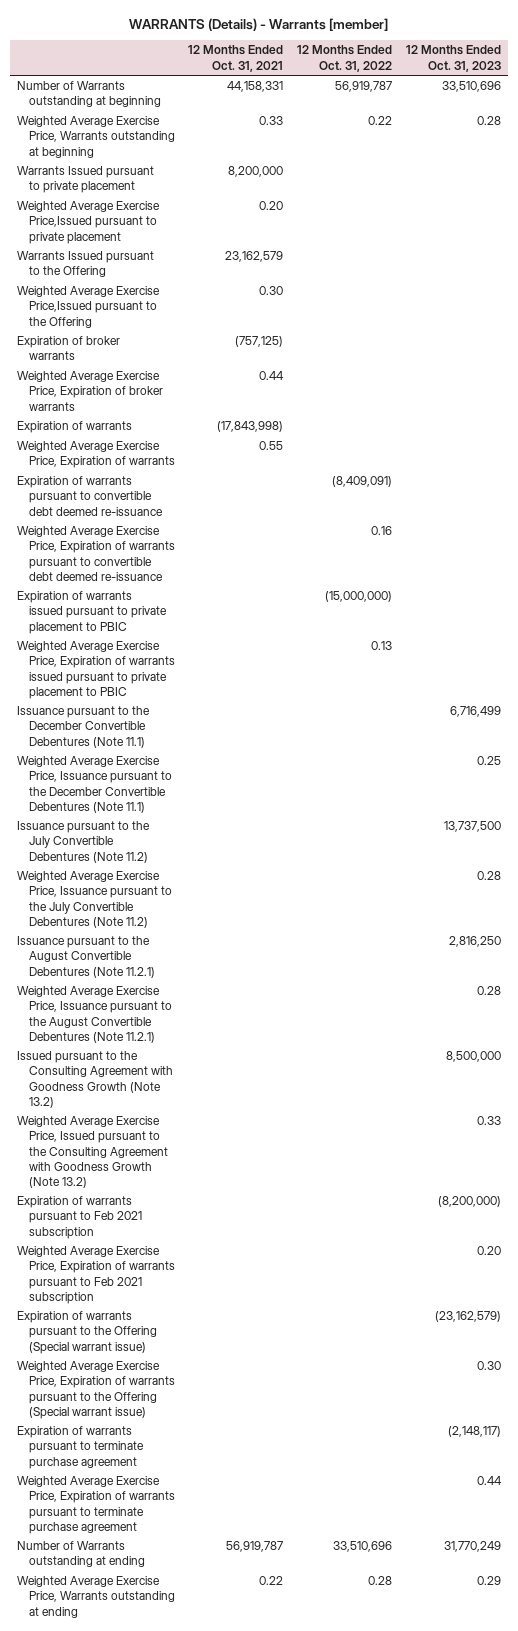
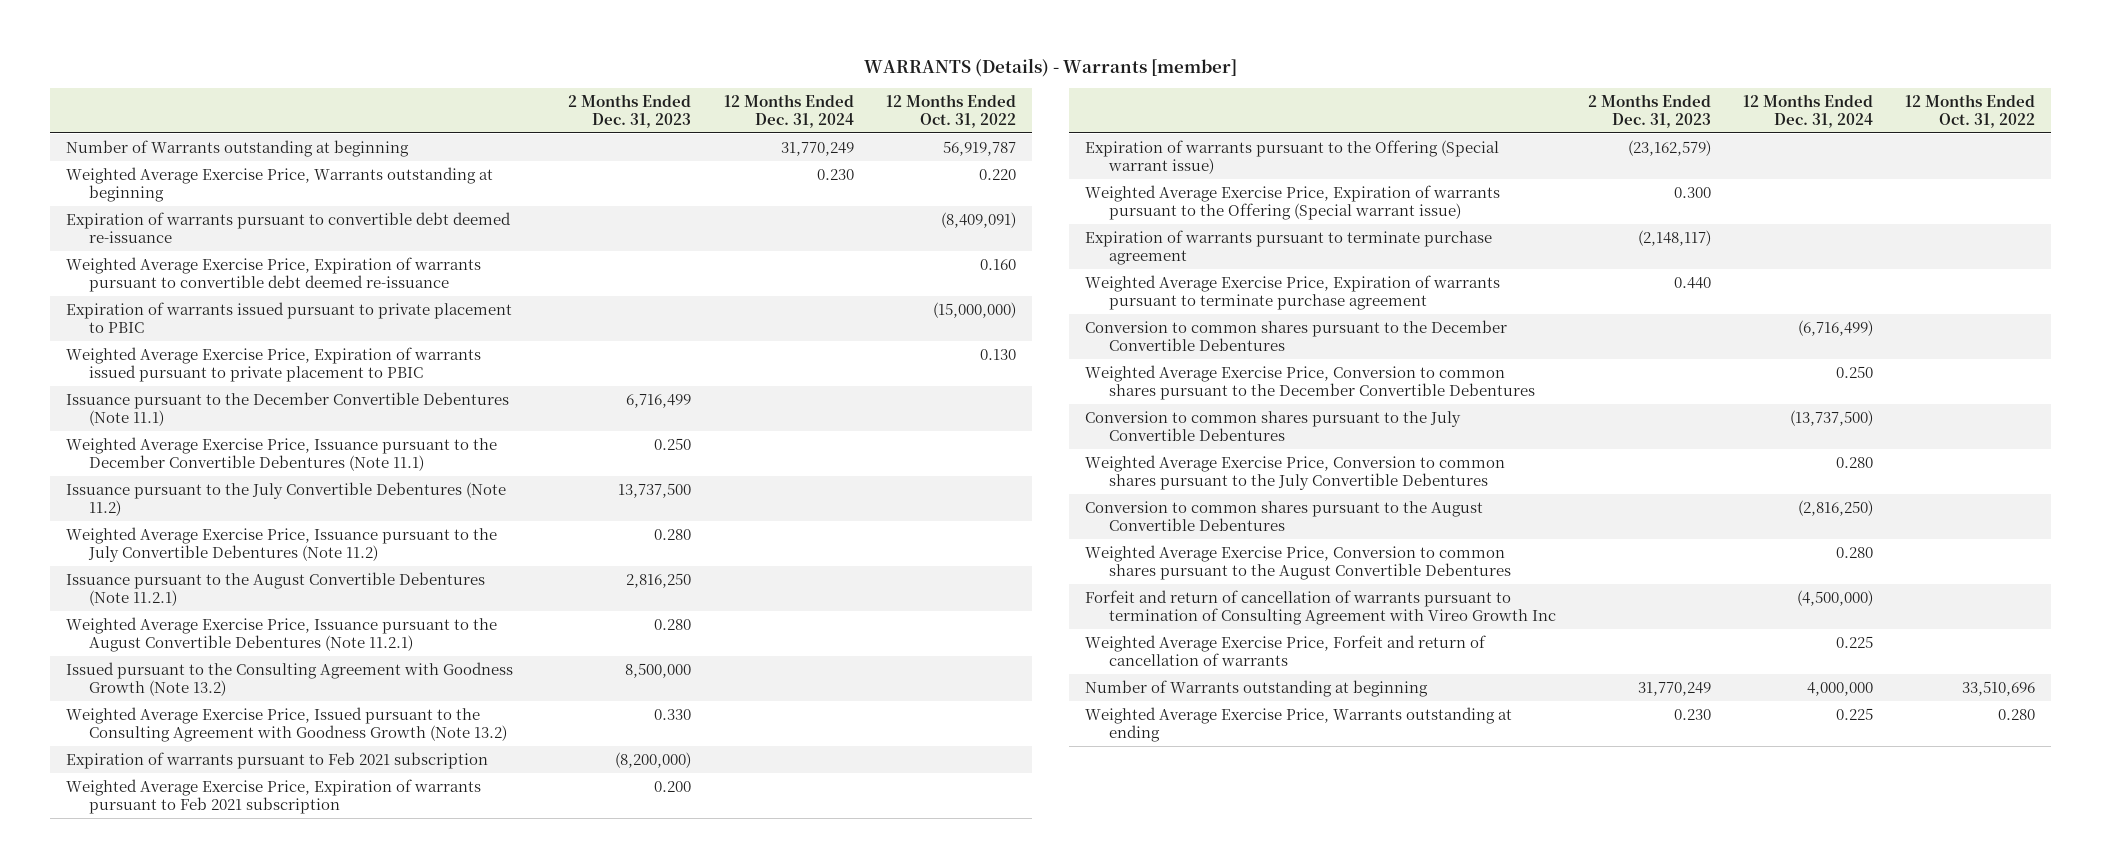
[188,45,284,72] 12 Months Ended Oct. 31, 2021 -> none
[405,45,501,72] 12 Months Ended Oct. 31, 2023 -> none
none -> [568,94,692,128] 2 Months Ended Dec. 31, 2023
none -> [723,94,854,128] 12 Months Ended Dec. 31, 2024
[16,166,154,194] Warrants Issued pursuant to private placement -> none
[16,201,160,244] Weighted Average Exercise Price,Issued pursuant to private placement -> none
[16,251,154,278] Warrants Issued pursuant to the Offering -> none
[16,286,160,328] Weighted Average Exercise Price,Issued pursuant to the Offering -> none
[16,336,120,361] Expiration of broker warrants -> none
[16,371,163,411] Weighted Average Exercise Price, Expiration of broker warrants -> none
[16,421,132,434] Expiration of warrants -> none
[16,441,175,469] Weighted Average Exercise Price, Expiration of warrants -> none
[368,116,393,126] 0.22 -> [978,168,1016,180] 0.220
[371,526,393,536] 0.16 -> [979,258,1016,270] 0.160
[371,641,393,651] 0.13 -> [979,348,1016,360] 0.130
none -> [1085,319,1508,351] Conversion to common shares pursuant to the December Convertible Debentures
none -> [1085,364,1535,400] Weighted Average Exercise Price, Conversion to common shares pursuant to the December Convertible Debentures
none -> [1085,410,1462,441] Conversion to common shares pursuant to the July Convertible Debentures
none -> [1085,454,1506,490] Weighted Average Exercise Price, Conversion to common shares pursuant to the July Convertible Debentures
none -> [1085,500,1484,531] Conversion to common shares pursuant to the August Convertible Debentures
none -> [1085,544,1511,580] Weighted Average Exercise Price, Conversion to common shares pursuant to the August Convertible Debentures
none -> [1085,589,1556,625] Forfeit and return of cancellation of warrants pursuant to termination of Consulting Agreement with Vireo Growth Inc
none -> [1085,634,1487,666] Weighted Average Exercise Price, Forfeit and return of cancellation of warrants
[16,1541,145,1568] Number of Warrants outstanding at ending -> [1085,679,1429,697] Number of Warrants outstanding at beginning
[368,1576,393,1586] 0.28 -> [1998,708,2036,720] 0.280

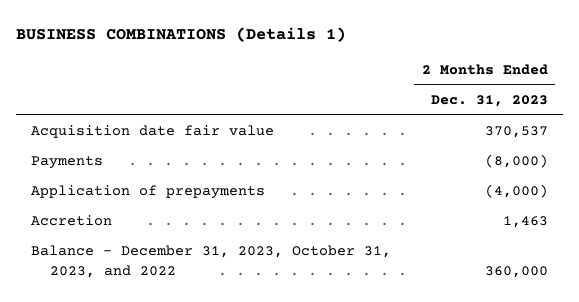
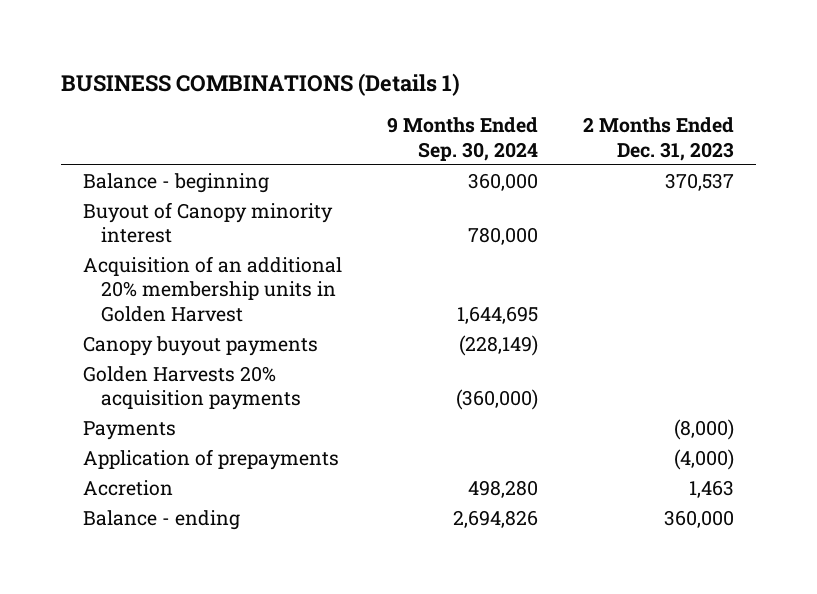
none -> [387,117,539,161] 9 Months Ended Sep. 30, 2024
[31,125,275,139] Acquisition date fair value -> [83,173,270,194] Balance - beginning
none -> [83,202,334,244] Buyout of Canopy minority interest
none -> [83,256,343,322] Acquisition of an additional 20% membership units in Golden Harvest
none -> [83,336,319,357] Canopy buyout payments
none -> [83,366,302,411] Golden Harvests 20% acquisition payments
[31,245,392,278] Balance - December 31, 2023, October 31, 2023, and 2022 -> [83,510,241,531] Balance - ending

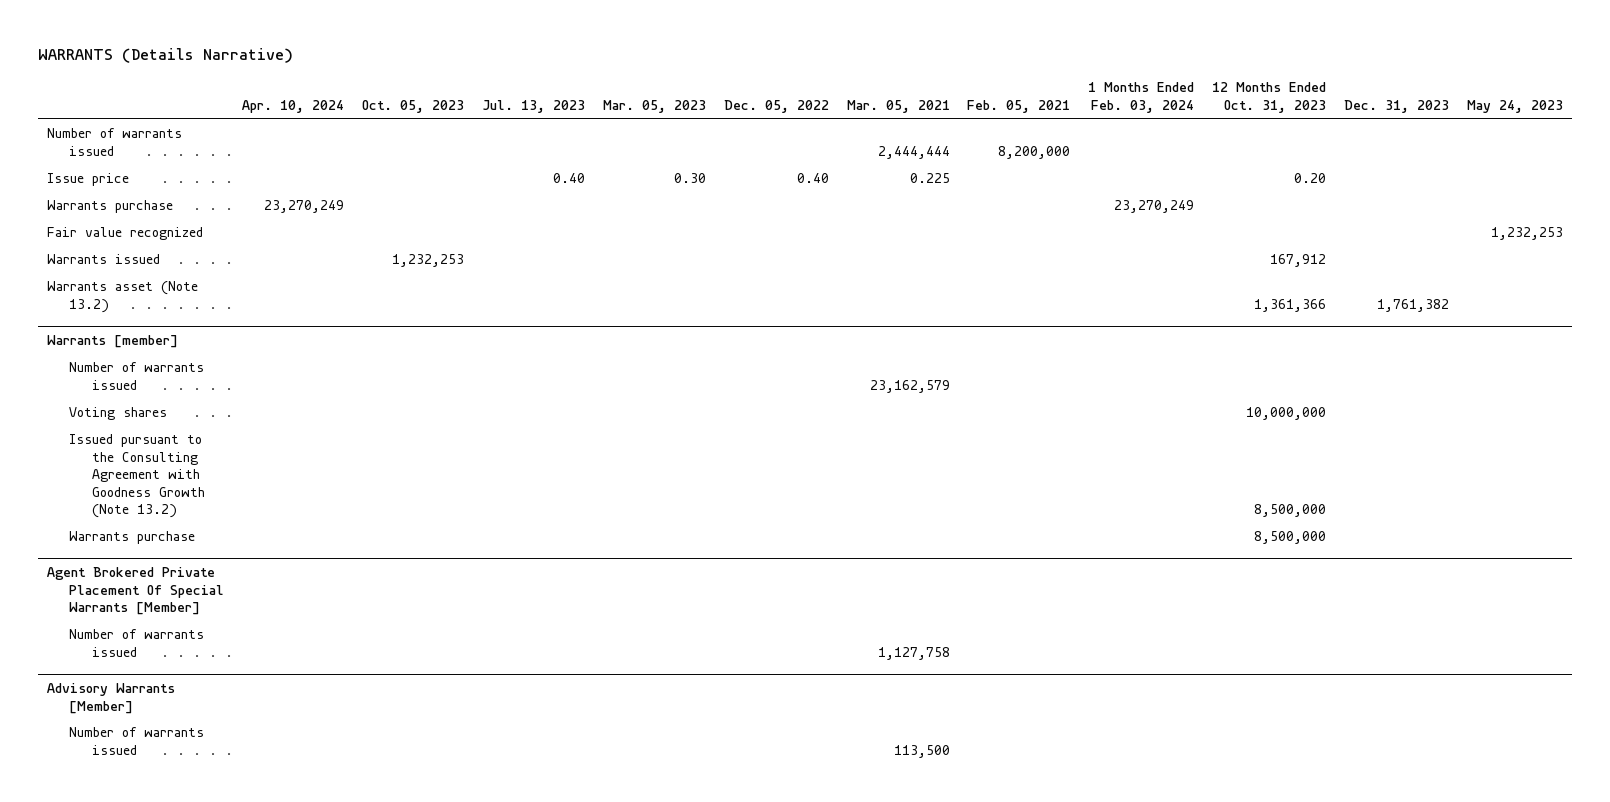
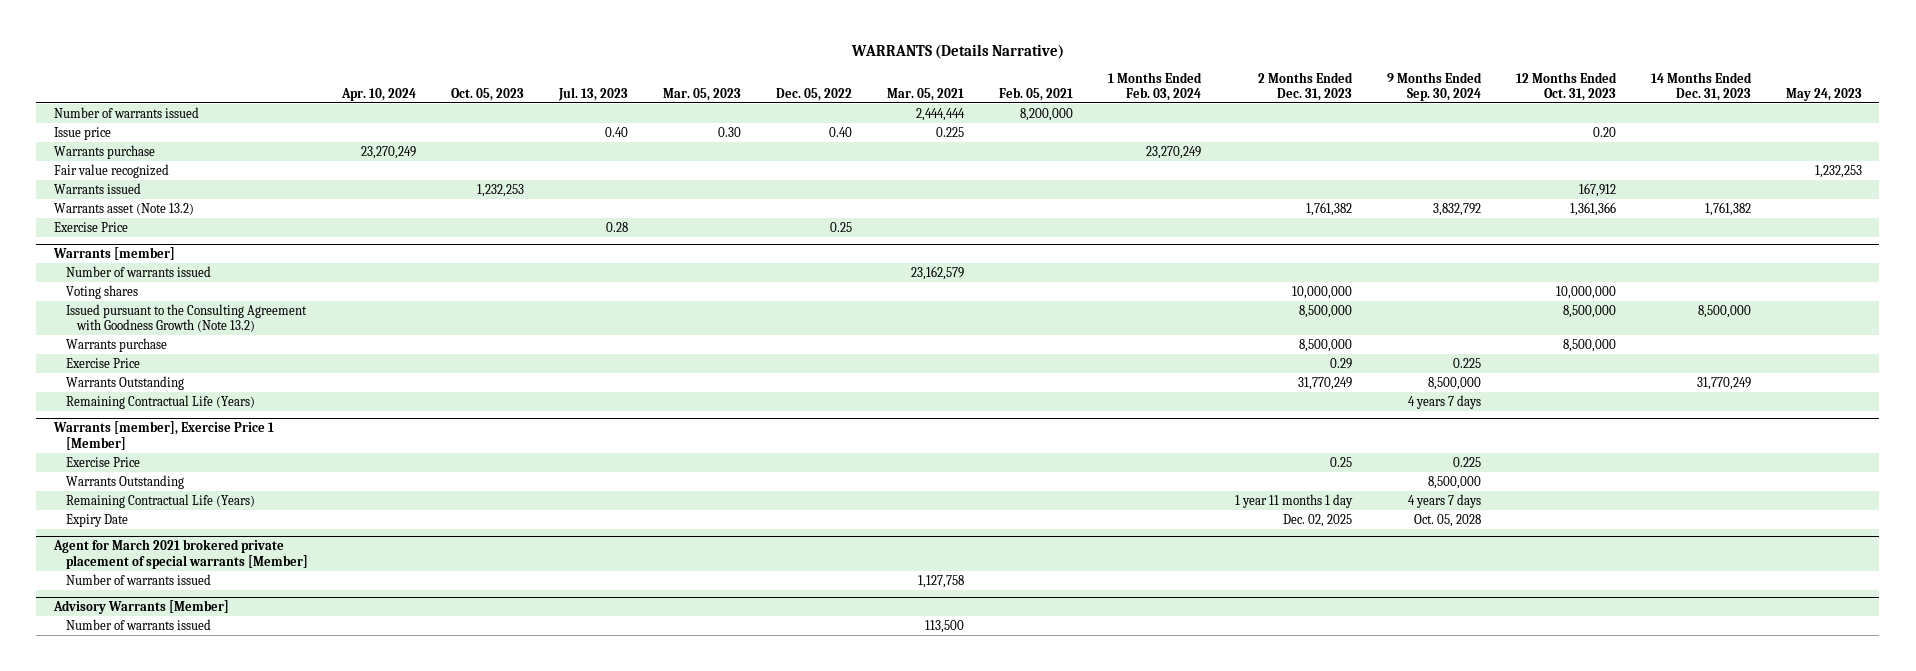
[1344,99,1450,113] Dec. 31, 2023 -> none
none -> [1258,71,1354,101] 2 Months Ended Dec. 31, 2023
none -> [1387,71,1483,101] 9 Months Ended Sep. 30, 2024
none -> [1650,71,1752,101] 14 Months Ended Dec. 31, 2023
none -> [53,221,128,232] Exercise Price
none -> [65,357,140,368] Exercise Price
none -> [65,375,184,390] Warrants Outstanding
none -> [65,394,255,409] Remaining Contractual Life (Years)
none -> [52,421,274,450] Warrants [member], Exercise Price 1 [Member]
none -> [65,456,140,467] Exercise Price
none -> [65,474,184,489] Warrants Outstanding
none -> [65,493,255,508] Remaining Contractual Life (Years)
none -> [65,513,128,527] Expiry Date
[47,567,225,616] Agent Brokered Private Placement Of Special Warrants [Member] -> [52,539,308,569] Agent for March 2021 brokered private placement of special warrants [Member]

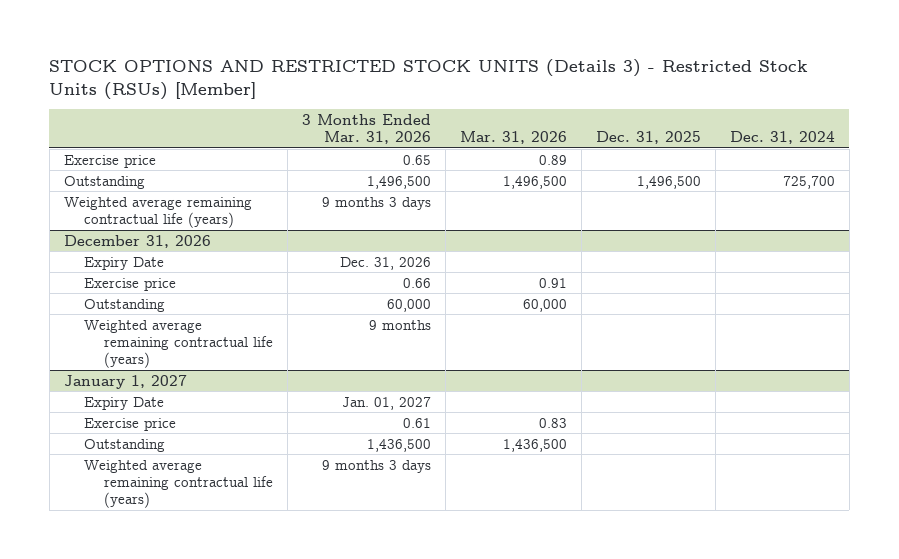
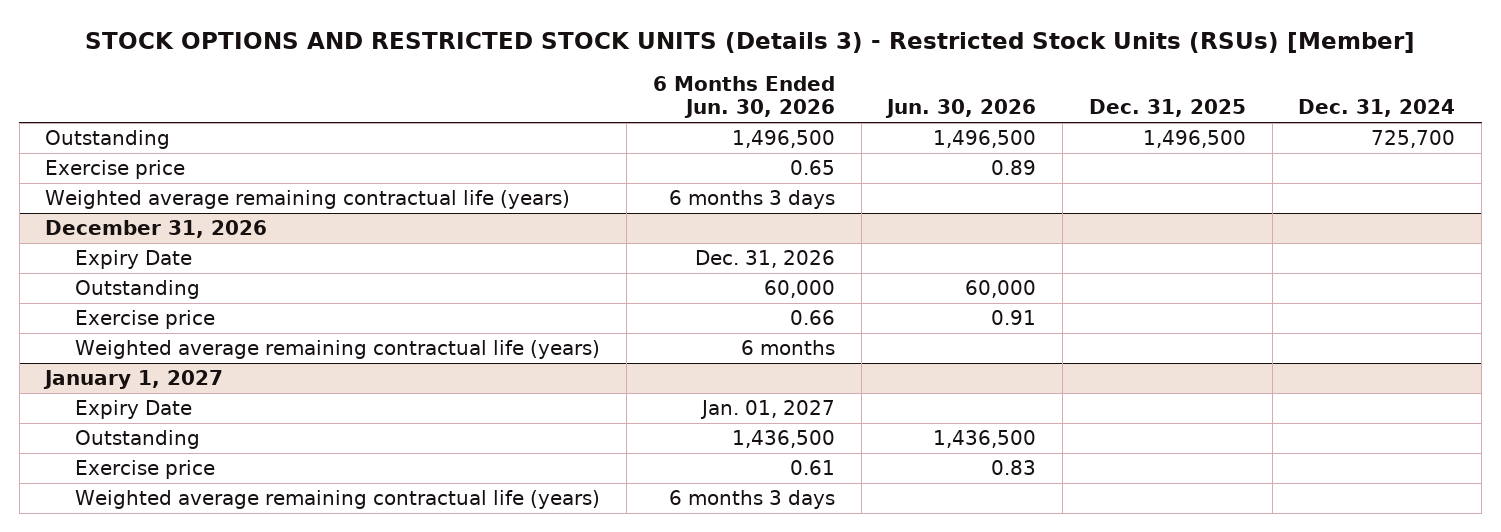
[301,113,431,145] 3 Months Ended Mar. 31, 2026 -> none
[459,131,567,145] Mar. 31, 2026 -> none
none -> [652,76,835,118] 6 Months Ended Jun. 30, 2026
none -> [885,98,1037,118] Jun. 30, 2026
[63,154,156,168] Exercise price -> [45,160,186,180] Exercise price
[83,277,176,291] Exercise price -> [75,310,216,330] Exercise price
[83,417,176,431] Exercise price -> [75,460,216,480] Exercise price

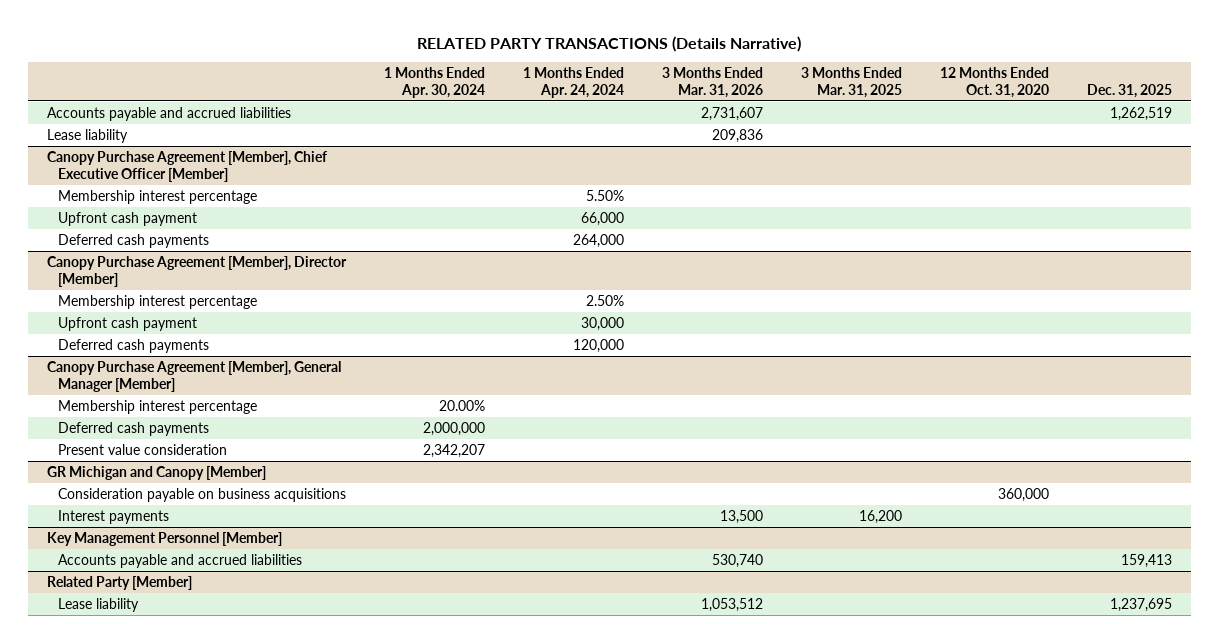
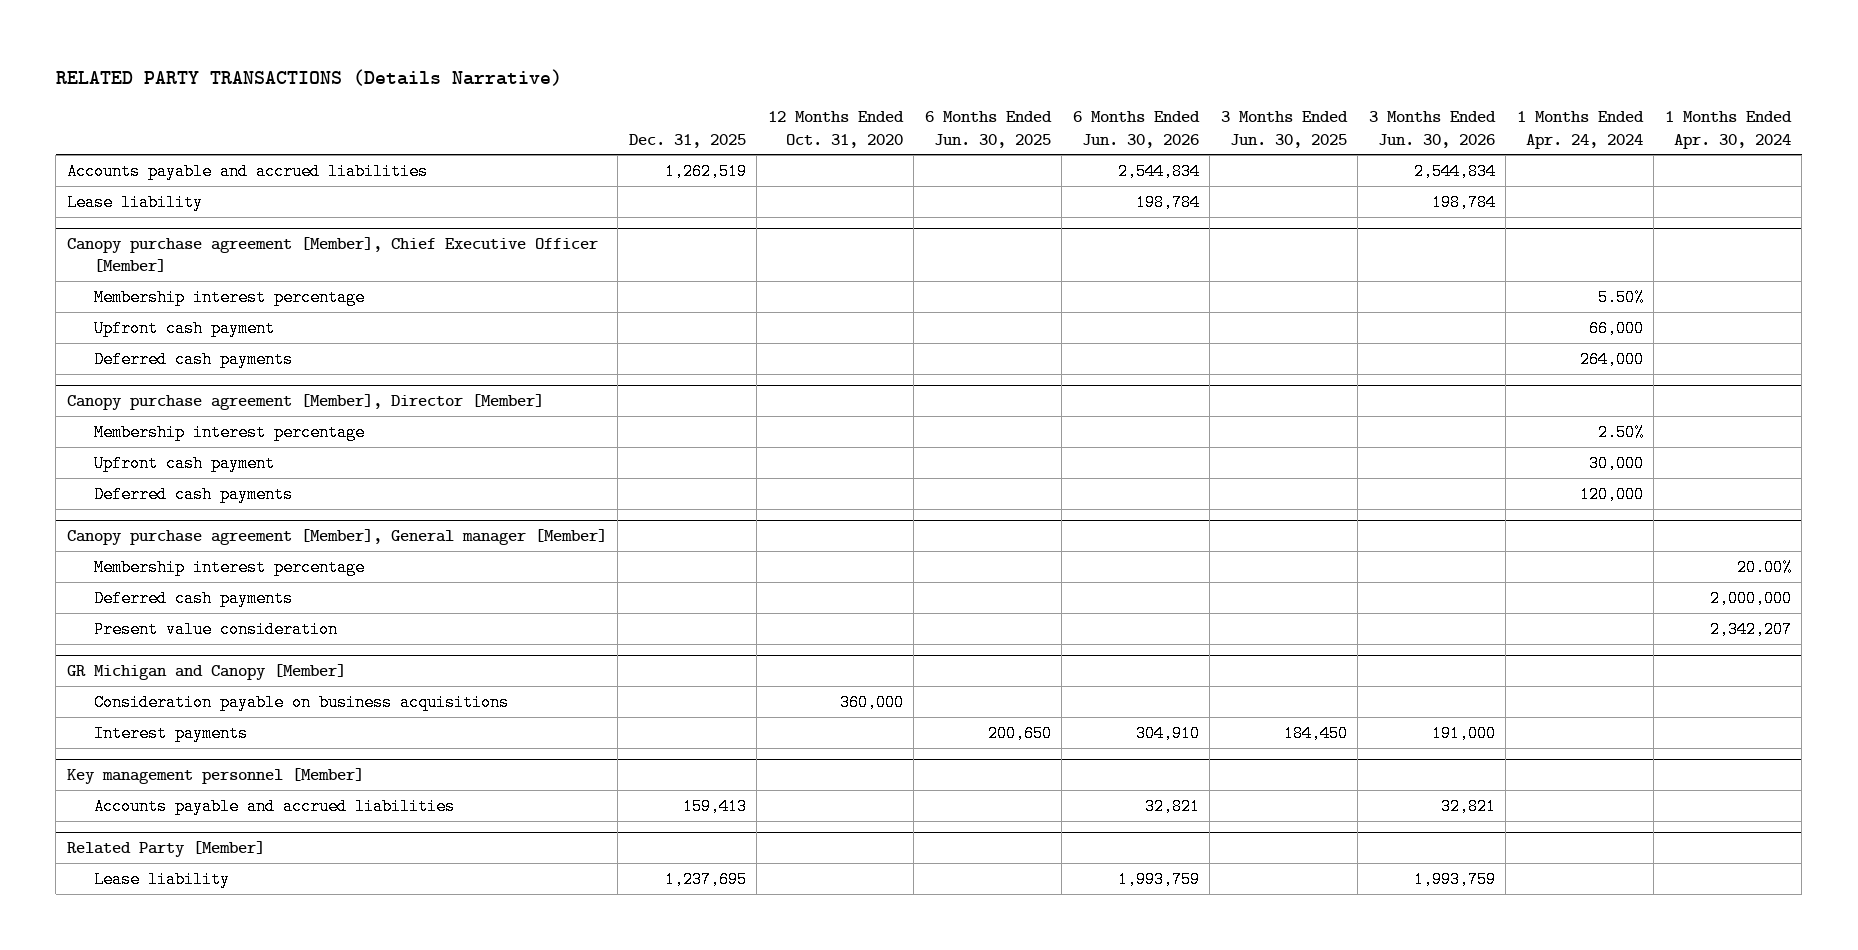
[661,67,763,98] 3 Months Ended Mar. 31, 2026 -> none
[800,67,902,98] 3 Months Ended Mar. 31, 2025 -> none
none -> [924,111,1052,148] 6 Months Ended Jun. 30, 2025
none -> [1072,111,1200,148] 6 Months Ended Jun. 30, 2026
none -> [1220,111,1348,148] 3 Months Ended Jun. 30, 2025
none -> [1368,111,1496,148] 3 Months Ended Jun. 30, 2026
[46,150,327,182] Canopy Purchase Agreement [Member], Chief Executive Officer [Member] -> [66,236,598,273] Canopy purchase agreement [Member], Chief Executive Officer [Member]
[46,255,347,287] Canopy Purchase Agreement [Member], Director [Member] -> [66,393,544,410] Canopy purchase agreement [Member], Director [Member]
[46,360,341,392] Canopy Purchase Agreement [Member], General Manager [Member] -> [66,528,607,545] Canopy purchase agreement [Member], General manager [Member]
[46,531,282,546] Key Management Personnel [Member] -> [66,767,364,784] Key management personnel [Member]

